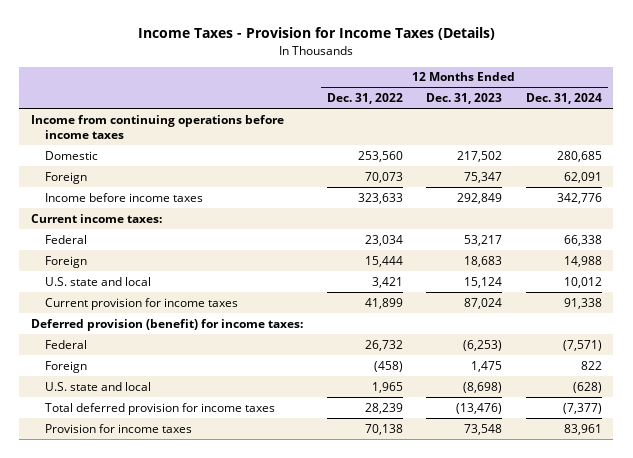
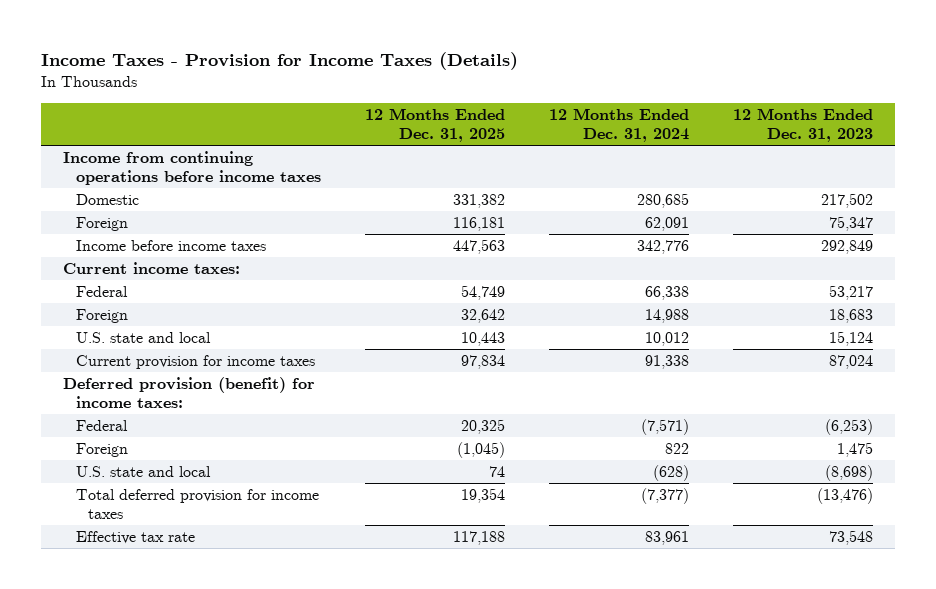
[326,93,403,105] Dec. 31, 2022 -> none
none -> [364,108,505,143] 12 Months Ended Dec. 31, 2025
[45,423,193,433] Provision for income taxes -> [75,531,195,545] Effective tax rate

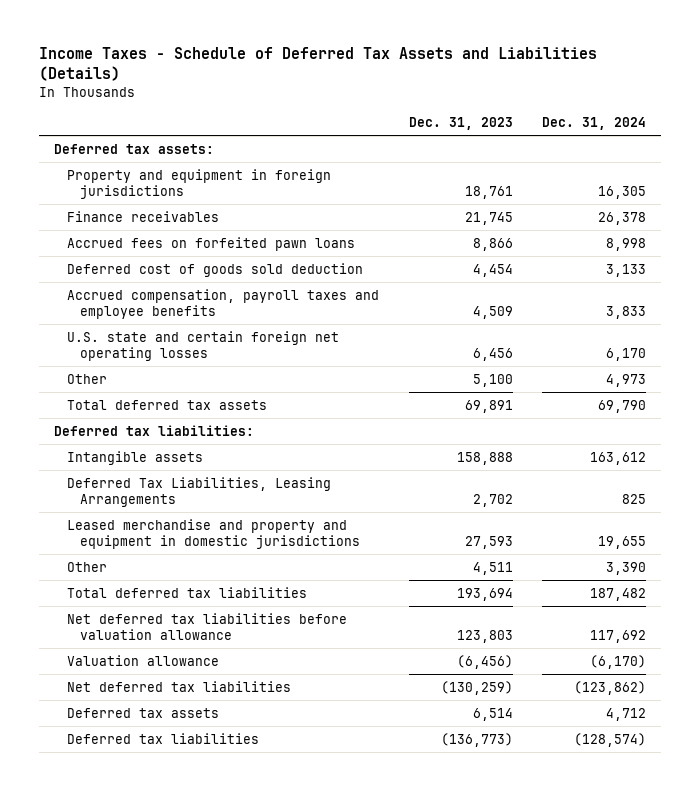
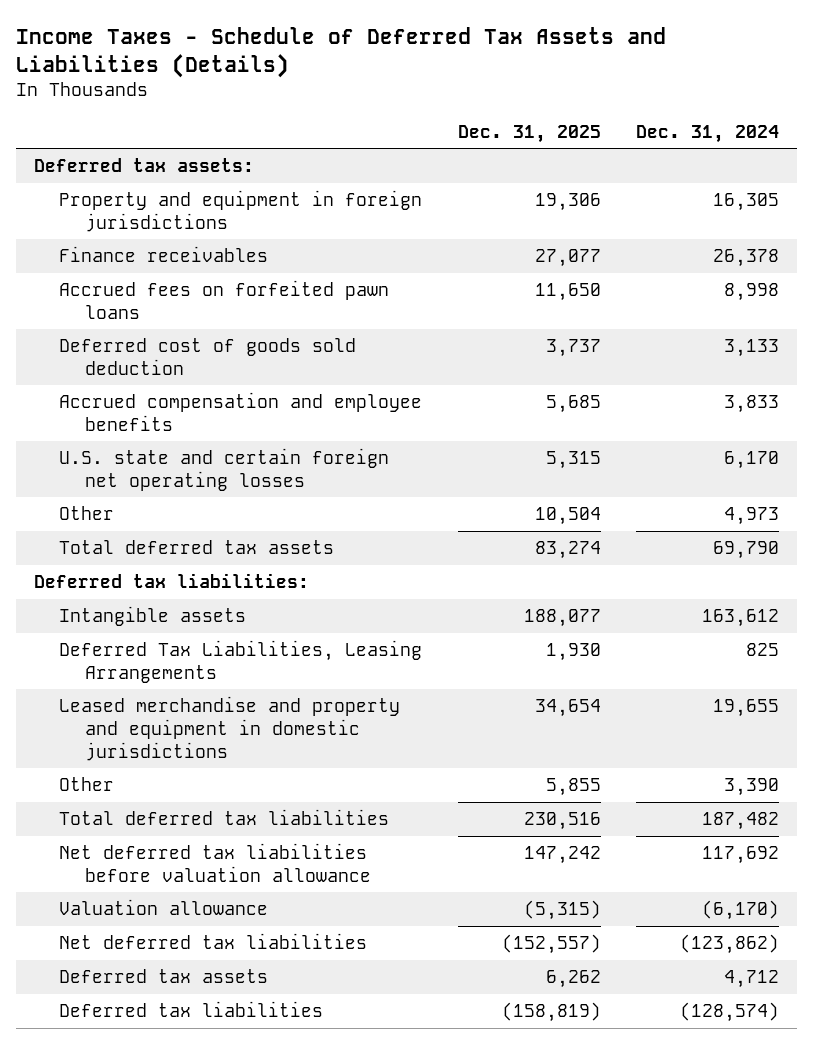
[408,117,513,131] Dec. 31, 2023 -> none
none -> [457,124,601,143] Dec. 31, 2025
[66,288,379,319] Accrued compensation, payroll taxes and employee benefits -> [59,392,423,431] Accrued compensation and employee benefits

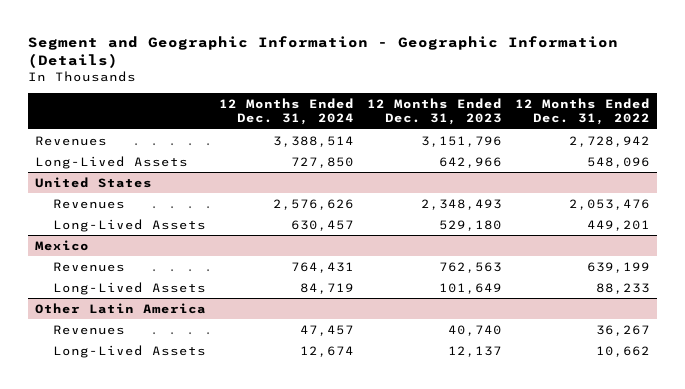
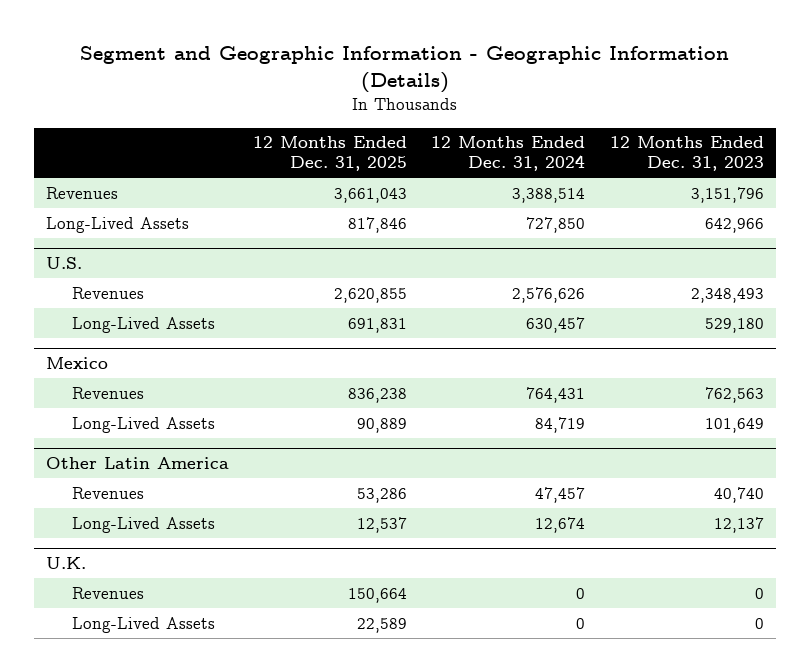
[515,97,651,126] 12 Months Ended Dec. 31, 2022 -> none
none -> [253,136,408,172] 12 Months Ended Dec. 31, 2025
[34,176,152,188] United States -> [45,256,82,269] U.S.
none -> [45,556,86,569] U.K.
none -> [71,586,144,599] Revenues
none -> [71,616,215,633] Long-Lived Assets

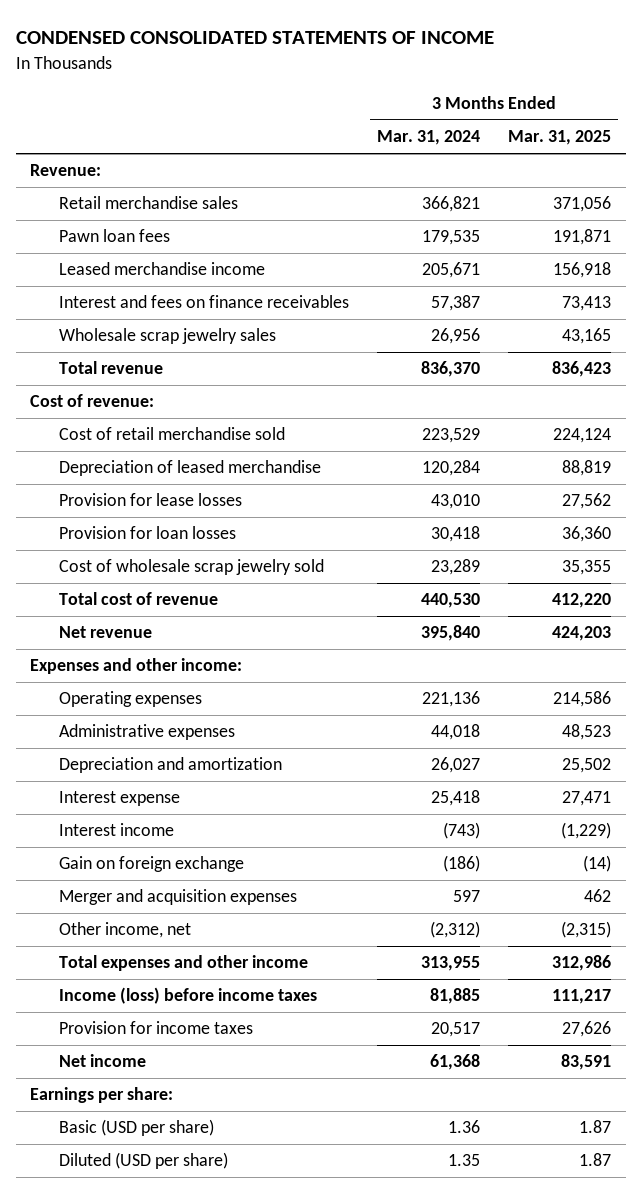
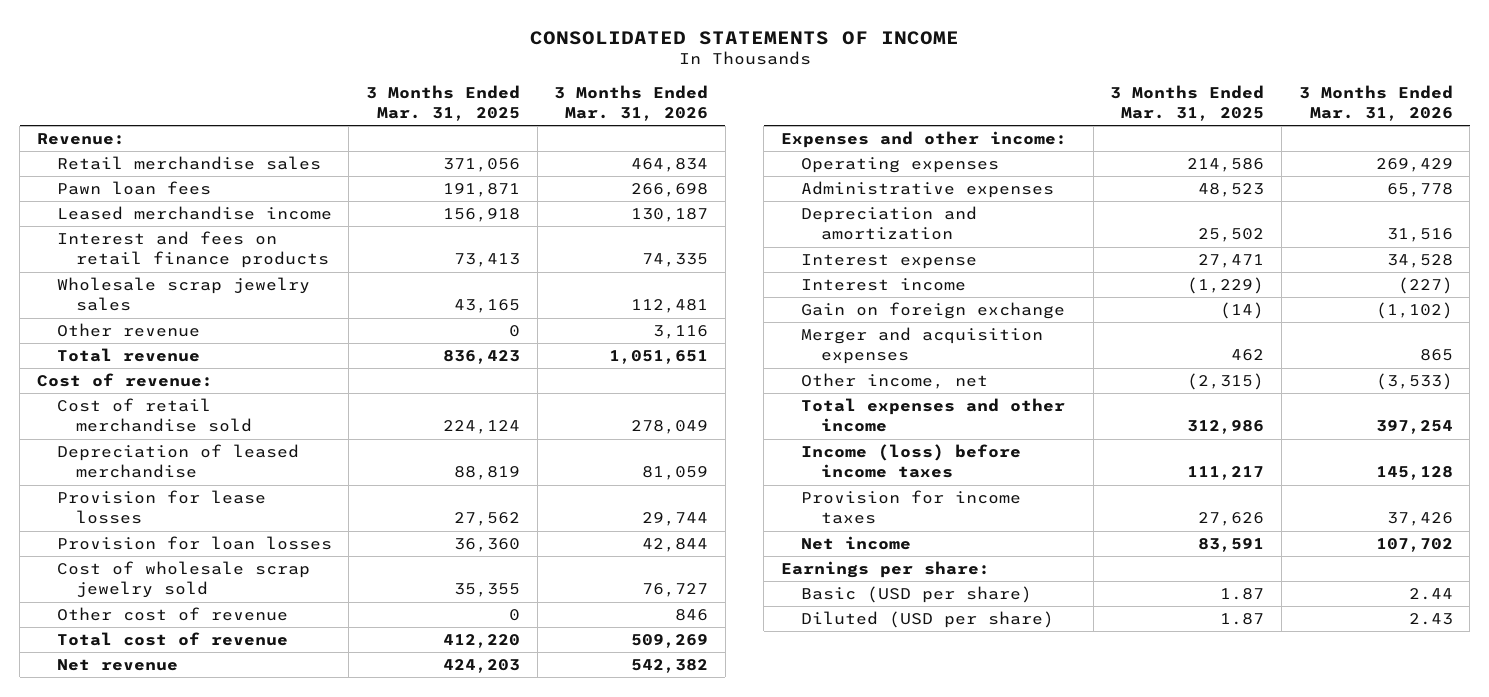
[16,31,495,45] CONDENSED CONSOLIDATED STATEMENTS OF INCOME -> [529,30,959,45] CONSOLIDATED STATEMENTS OF INCOME
[377,130,481,146] Mar. 31, 2024 -> none
none -> [554,85,709,122] 3 Months Ended Mar. 31, 2026
[58,295,349,309] Interest and fees on finance receivables -> [56,231,330,269] Interest and fees on retail finance products
none -> [56,323,200,338] Other revenue
none -> [56,607,288,622] Other cost of revenue

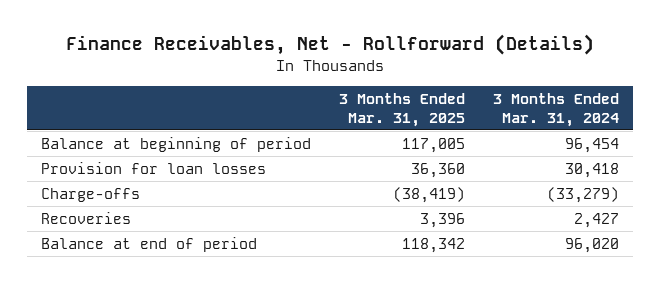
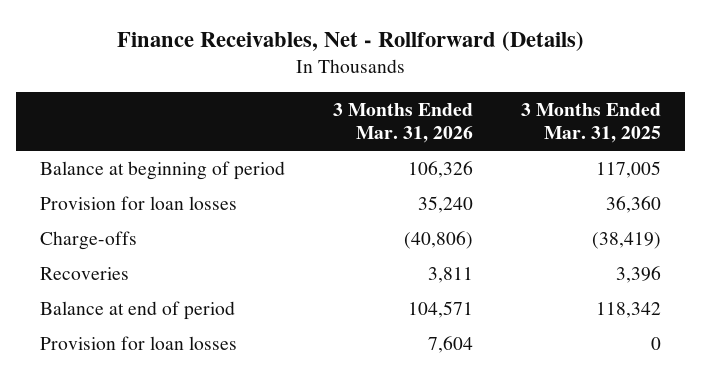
[493,92,620,127] 3 Months Ended Mar. 31, 2024 -> none
none -> [333,103,474,144] 3 Months Ended Mar. 31, 2026
none -> [40,335,238,350] Provision for loan losses

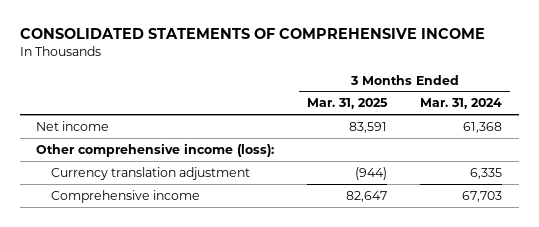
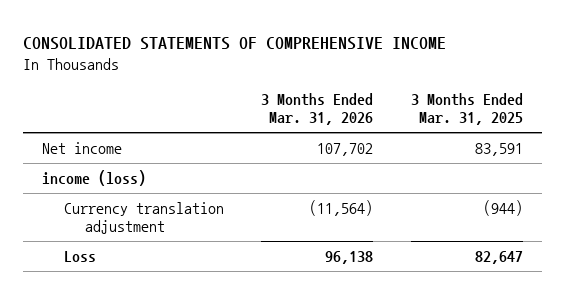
[420,98,503,110] Mar. 31, 2024 -> none
none -> [261,93,374,126] 3 Months Ended Mar. 31, 2026
[36,142,275,157] Other comprehensive income (loss): -> [42,170,147,187] income (loss)
[51,189,201,203] Comprehensive income -> [63,251,96,263] Loss

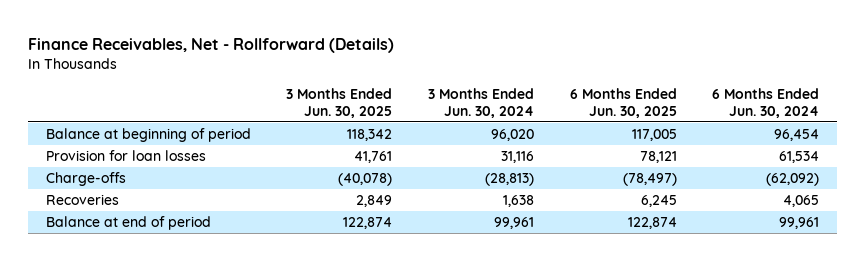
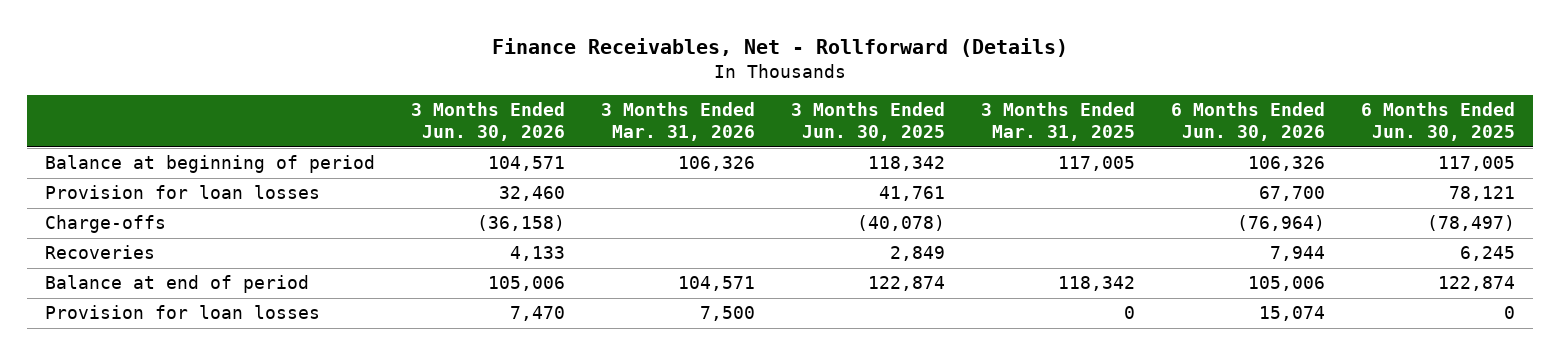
[427,87,534,119] 3 Months Ended Jun. 30, 2024 -> none
[712,87,820,119] 6 Months Ended Jun. 30, 2024 -> none
none -> [411,101,566,142] 3 Months Ended Jun. 30, 2026
none -> [601,101,756,142] 3 Months Ended Mar. 31, 2026
none -> [981,101,1136,142] 3 Months Ended Mar. 31, 2025
none -> [1170,101,1325,142] 6 Months Ended Jun. 30, 2026
none -> [45,305,321,320] Provision for loan losses

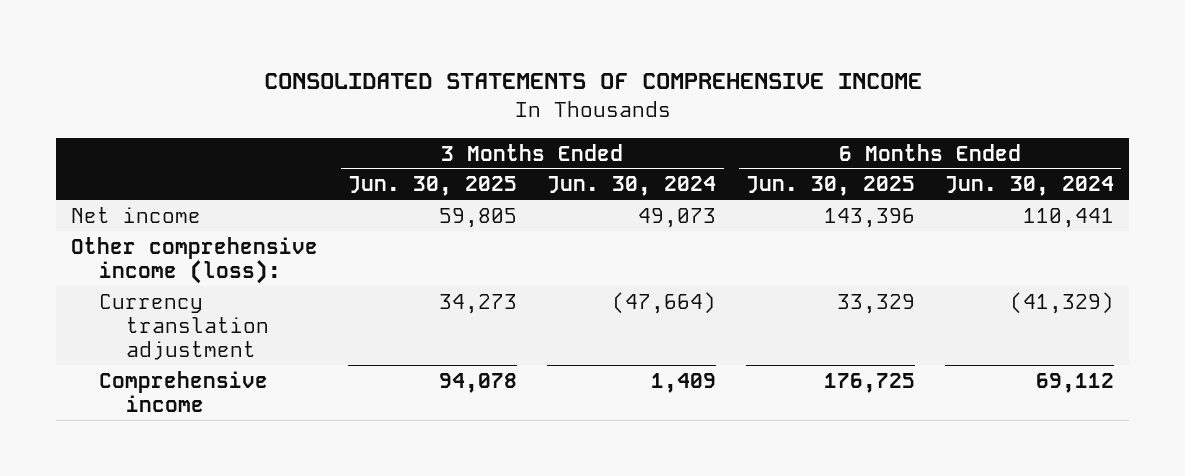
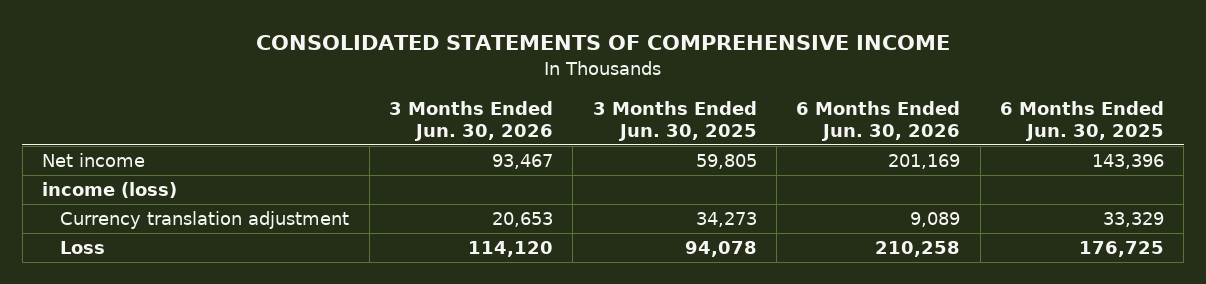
[547,176,717,197] Jun. 30, 2024 -> none
[944,176,1114,197] Jun. 30, 2024 -> none
none -> [388,100,553,142] 3 Months Ended Jun. 30, 2026
none -> [796,100,961,142] 6 Months Ended Jun. 30, 2026
[71,236,319,284] Other comprehensive income (loss): -> [42,182,178,199] income (loss)
[98,370,268,412] Comprehensive income -> [60,241,106,255] Loss

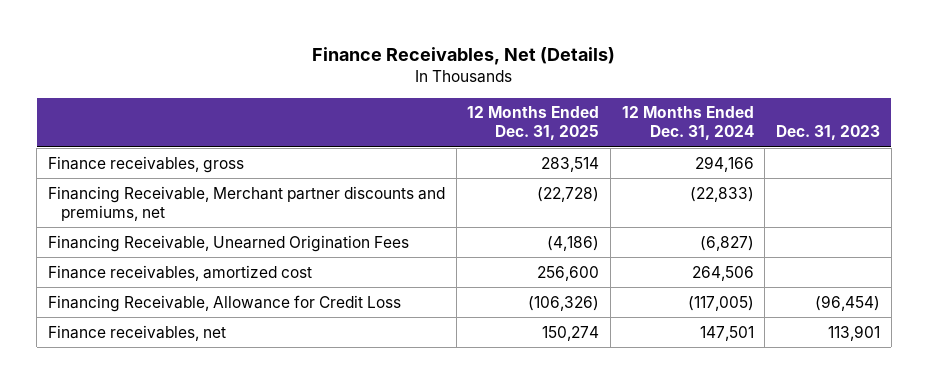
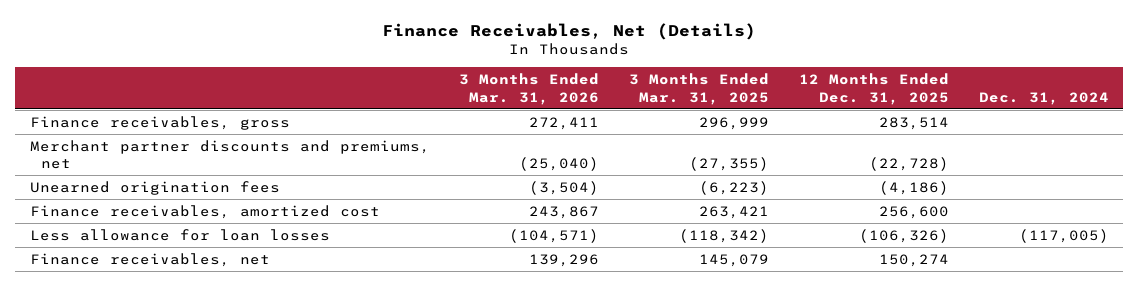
[621,106,754,141] 12 Months Ended Dec. 31, 2024 -> none
[775,125,880,141] Dec. 31, 2023 -> none
none -> [459,73,600,105] 3 Months Ended Mar. 31, 2026
none -> [629,73,770,105] 3 Months Ended Mar. 31, 2025
none -> [978,91,1109,105] Dec. 31, 2024
[47,185,445,221] Financing Receivable, Merchant partner discounts and premiums, net -> [29,139,430,170] Merchant partner discounts and premiums, net
[47,234,409,252] Financing Receivable, Unearned Origination Fees -> [29,180,280,195] Unearned origination fees
[47,294,401,312] Financing Receivable, Allowance for Credit Loss -> [29,228,330,241] Less allowance for loan losses

